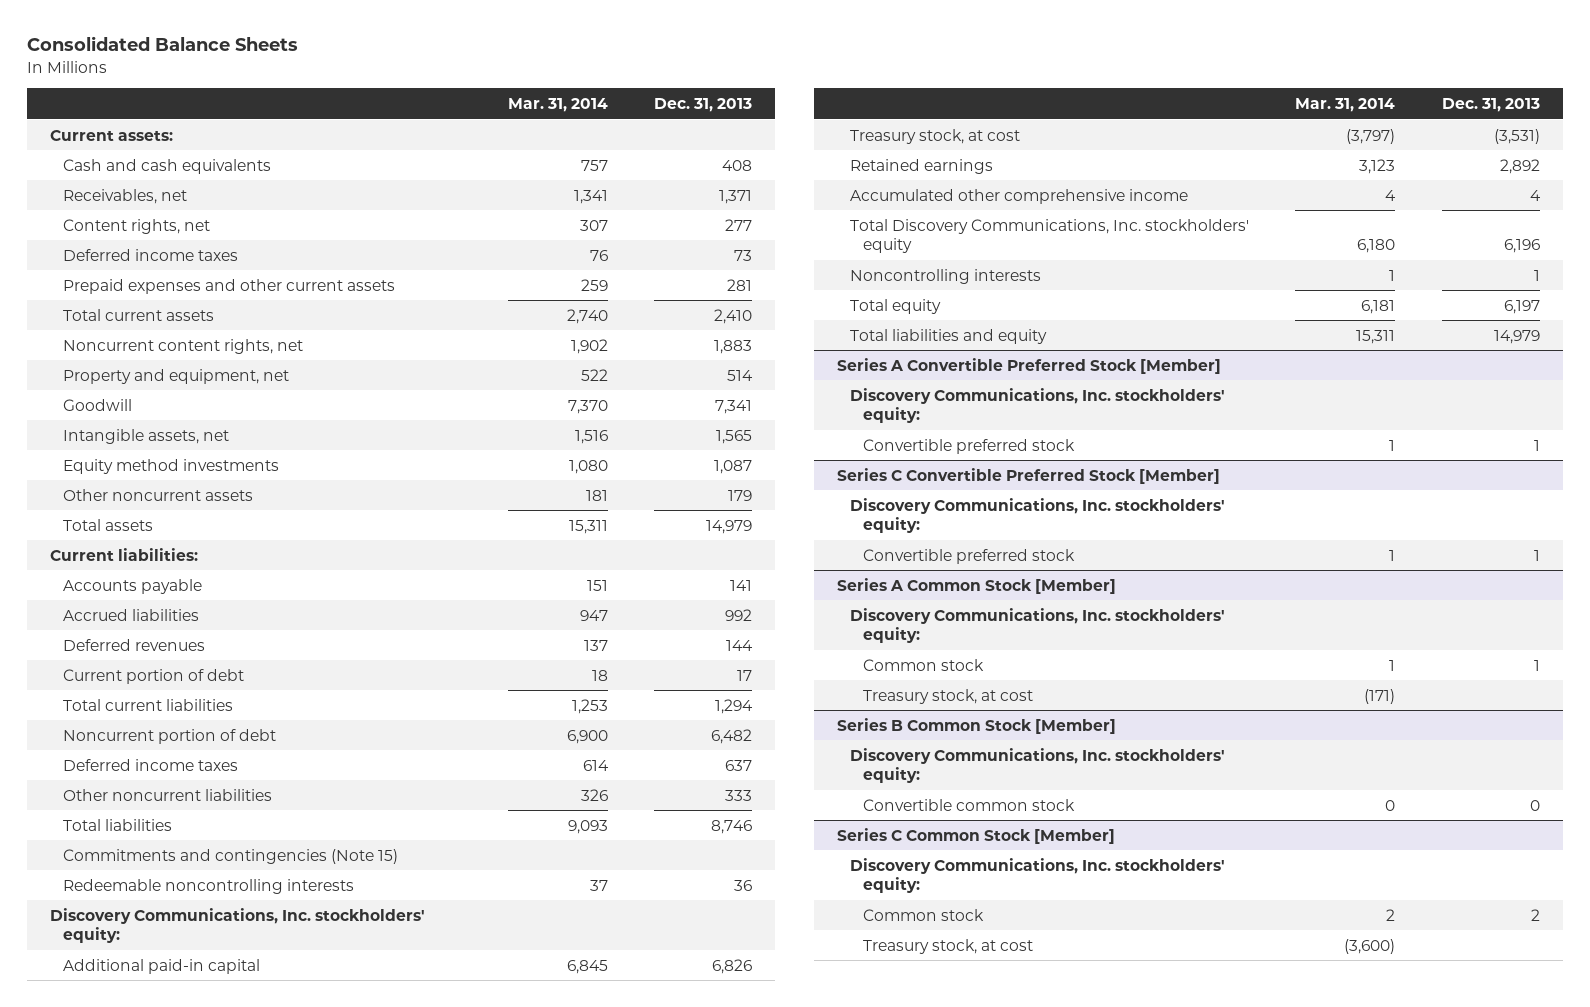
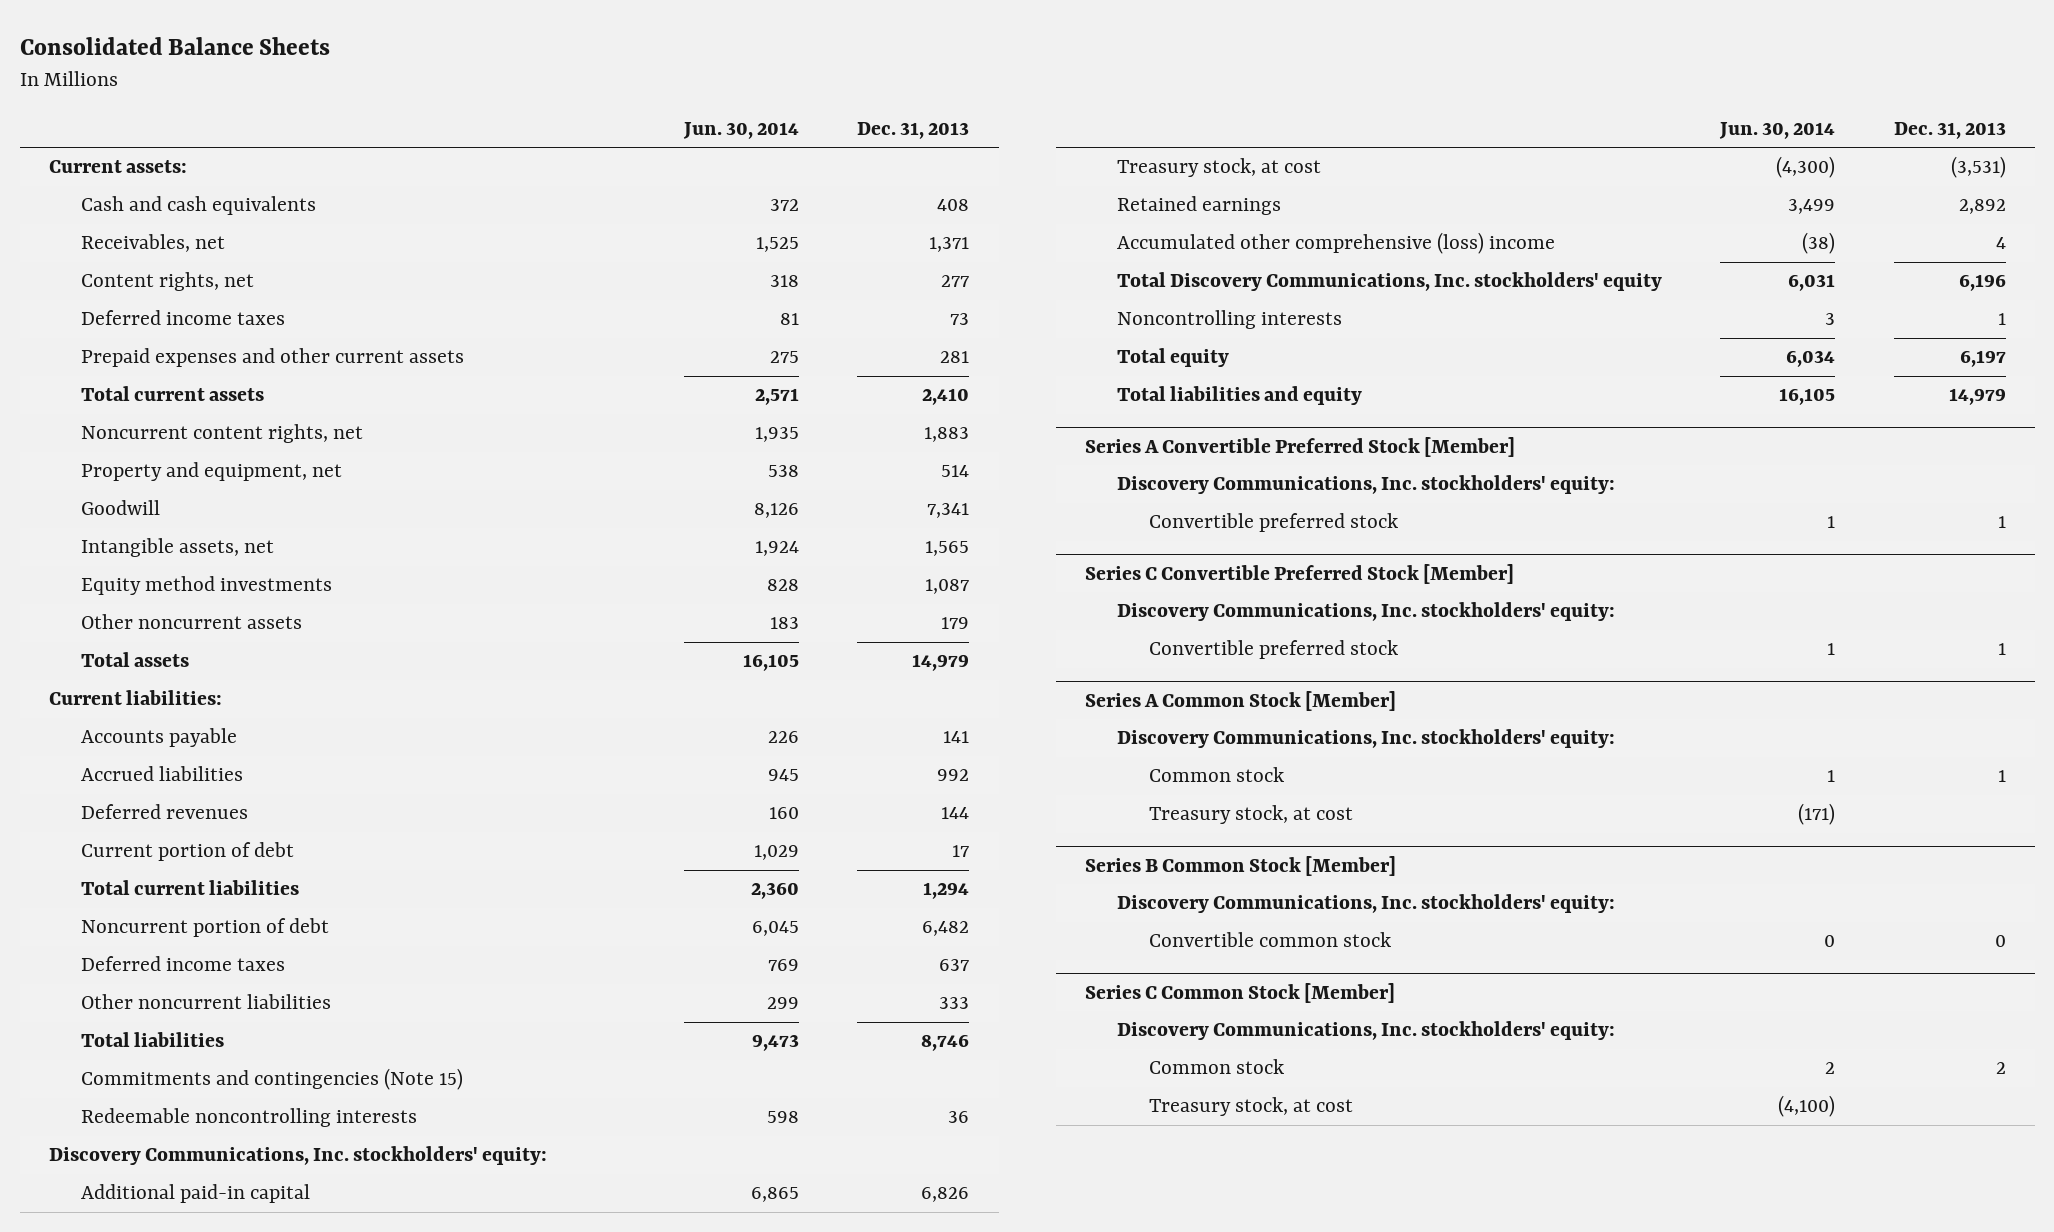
[508,98,609,113] Mar. 31, 2014 -> none
none -> [683,121,800,139] Jun. 30, 2014
[850,188,1189,204] Accumulated other comprehensive income -> [1117,232,1556,255] Accumulated other comprehensive (loss) income

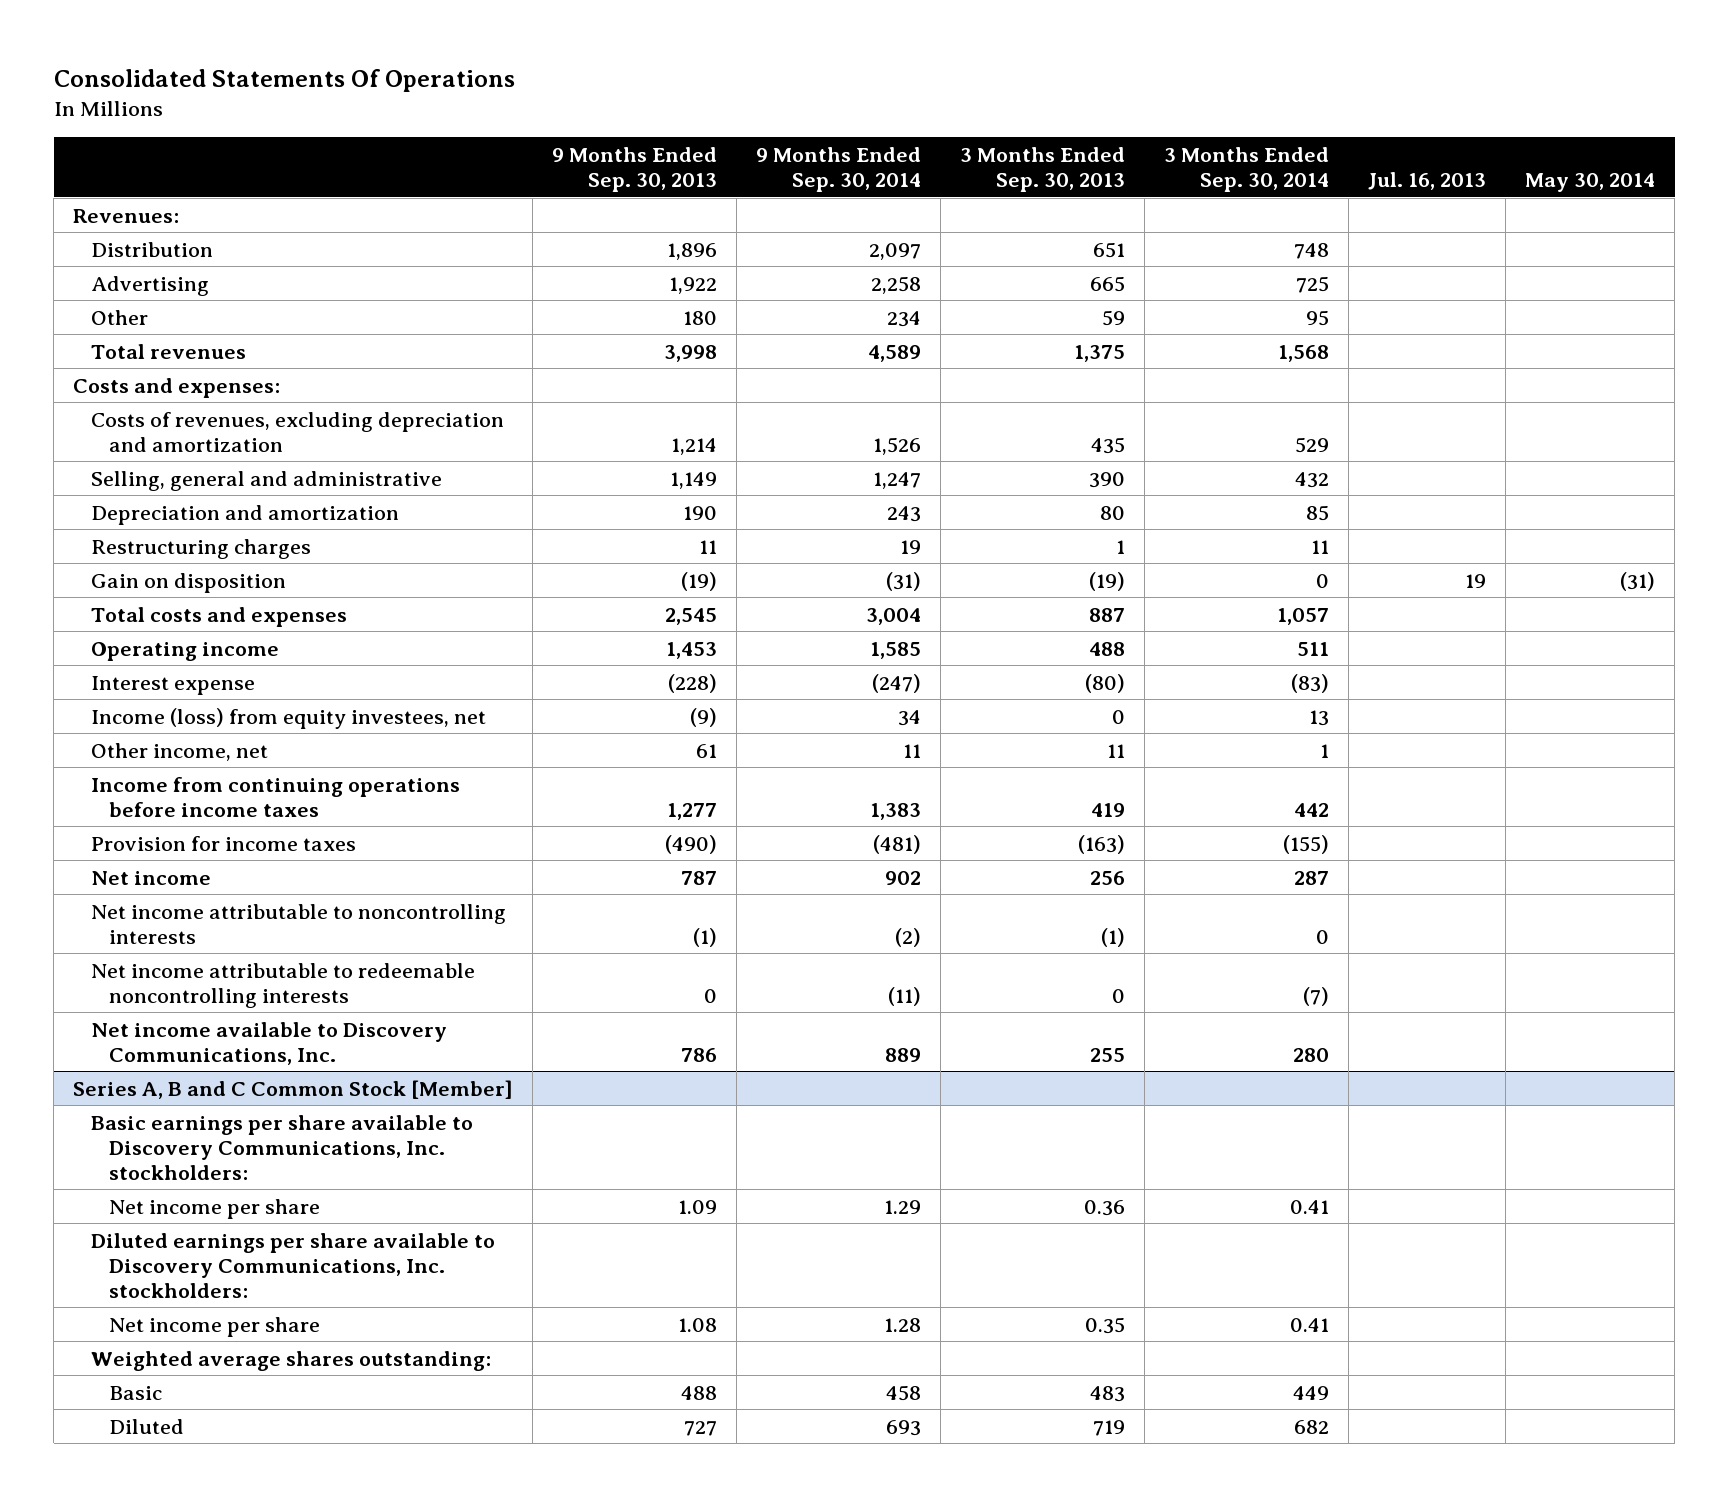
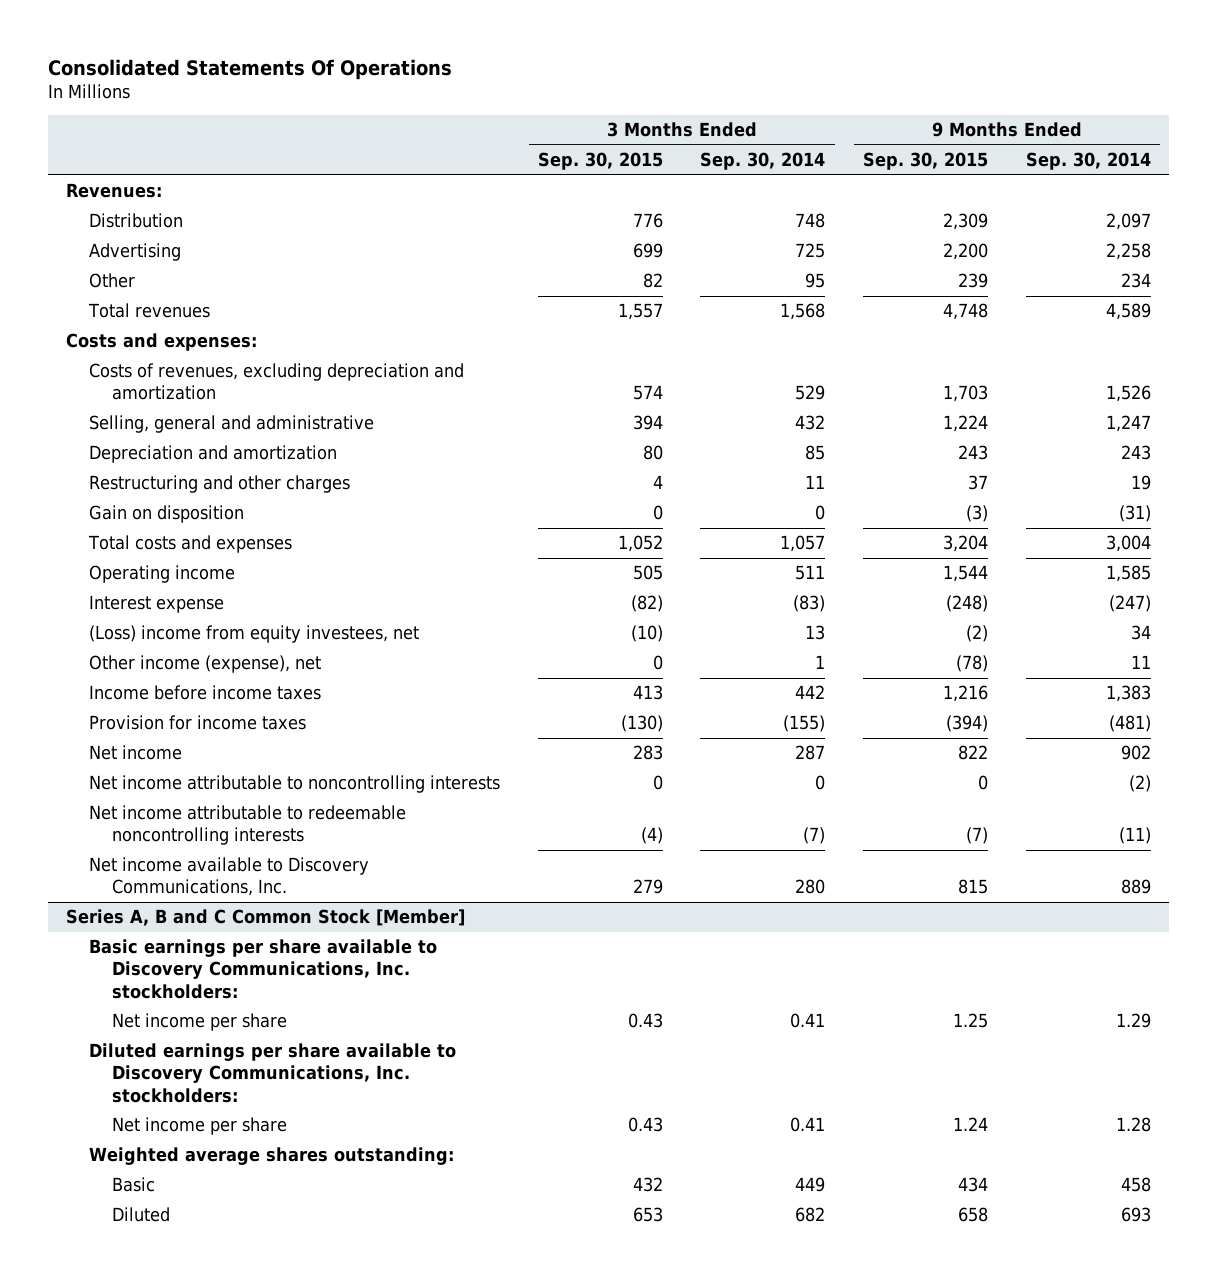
[552,147,718,193] 9 Months Ended Sep. 30, 2013 -> none
[960,147,1126,193] 3 Months Ended Sep. 30, 2013 -> none
[1368,172,1487,191] Jul. 16, 2013 -> none
[1525,173,1656,193] May 30, 2014 -> none
none -> [537,152,663,171] Sep. 30, 2015
none -> [863,152,989,171] Sep. 30, 2015
[91,538,312,559] Restructuring charges -> [89,475,351,494] Restructuring and other charges
[91,707,487,729] Income (loss) from equity investees, net -> [89,625,420,644] (Loss) income from equity investees, net
[91,742,269,761] Other income, net -> [89,655,322,674] Other income (expense), net
[91,776,461,817] Income from continuing operations before income taxes -> [89,685,322,701] Income before income taxes

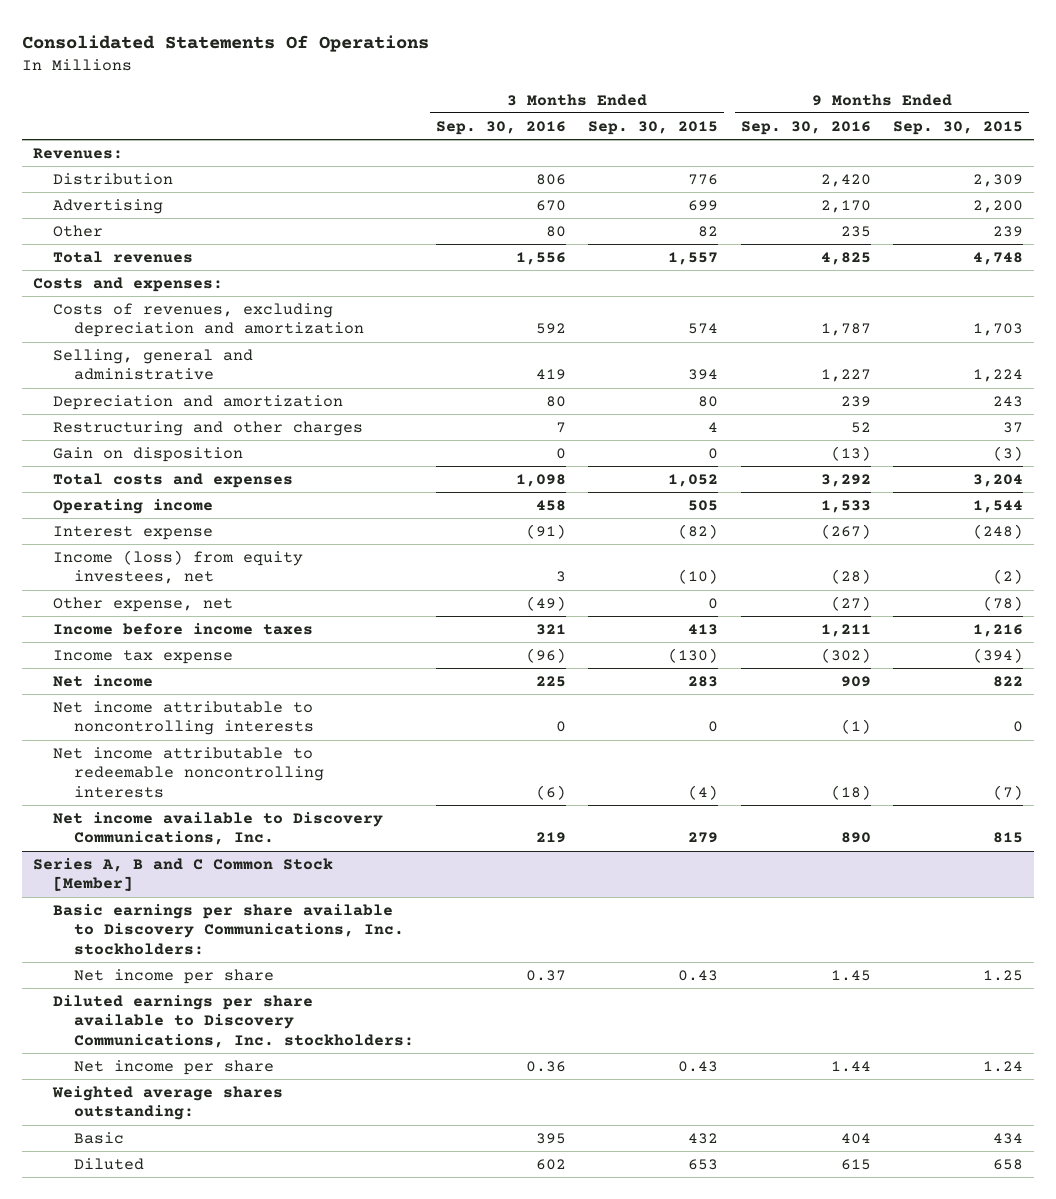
[700,152,826,171] Sep. 30, 2014 -> none
[1025,152,1151,171] Sep. 30, 2014 -> none
none -> [435,120,566,135] Sep. 30, 2016
none -> [740,120,871,135] Sep. 30, 2016
[89,625,420,644] (Loss) income from equity investees, net -> [53,549,304,585] Income (loss) from equity investees, net
[89,655,322,674] Other income (expense), net -> [53,596,234,612] Other expense, net
[89,715,307,731] Provision for income taxes -> [53,649,234,664] Income tax expense

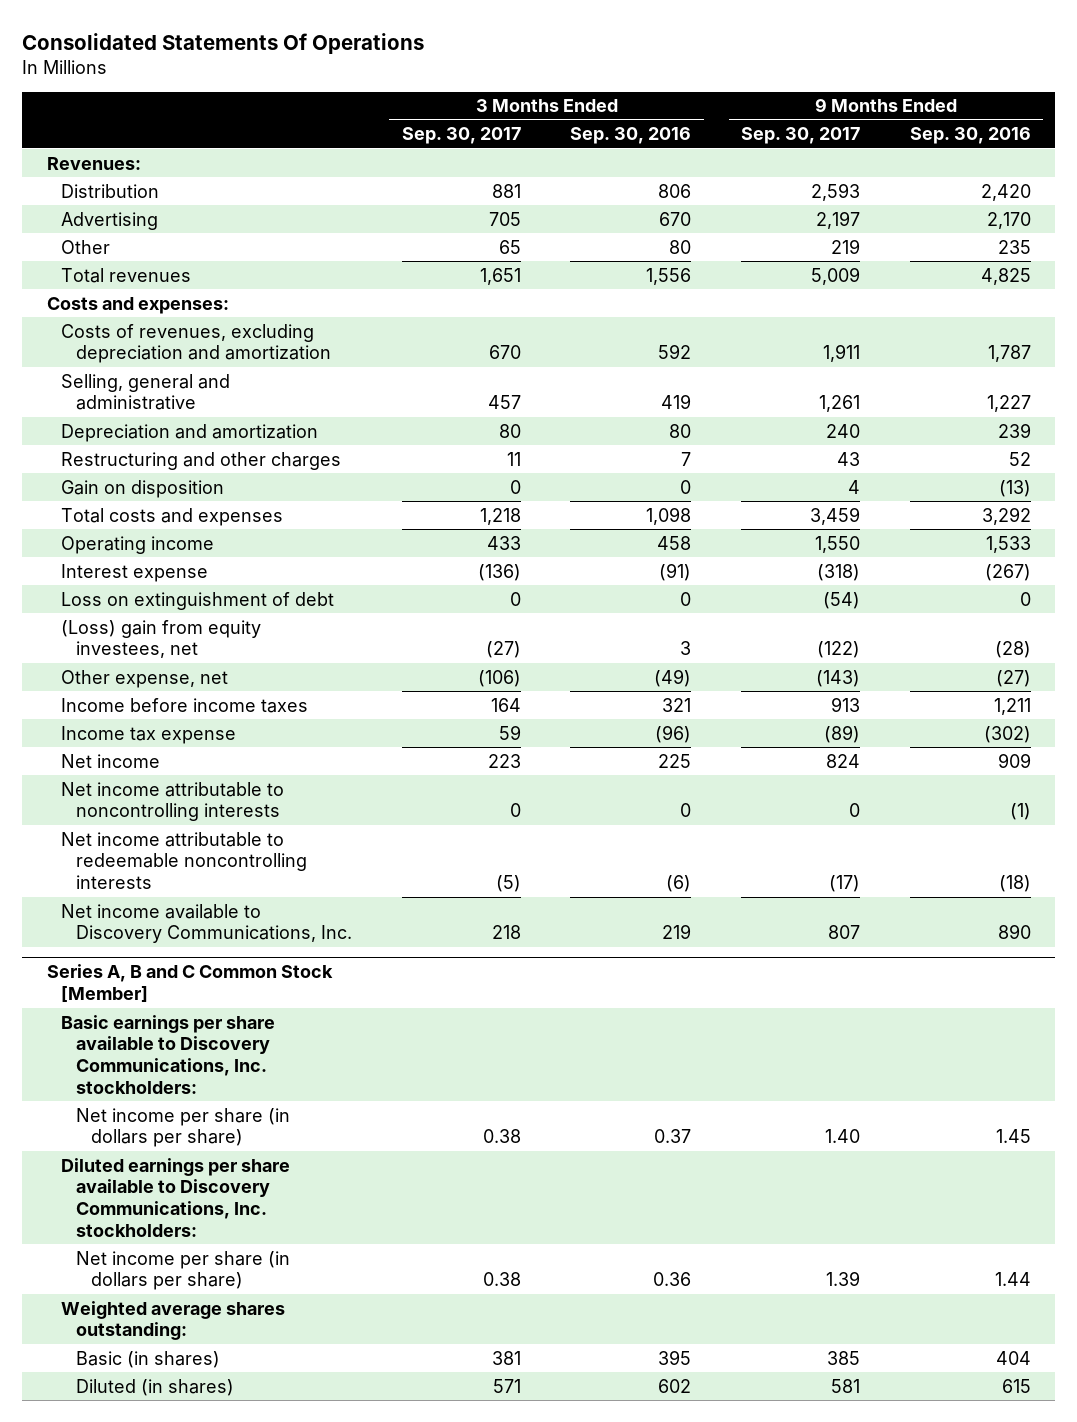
[588,120,719,135] Sep. 30, 2015 -> none
[893,120,1024,135] Sep. 30, 2015 -> none
none -> [401,127,521,145] Sep. 30, 2017
none -> [741,127,861,145] Sep. 30, 2017
none -> [61,591,335,610] Loss on extinguishment of debt
[53,549,304,585] Income (loss) from equity investees, net -> [61,619,262,659] (Loss) gain from equity investees, net
[73,968,274,984] Net income per share -> [76,1107,291,1148] Net income per share (in dollars per share)
[73,1059,274,1075] Net income per share -> [76,1250,291,1291] Net income per share (in dollars per share)
[73,1131,124,1144] Basic -> [76,1350,221,1368] Basic (in shares)
[73,1157,144,1170] Diluted -> [76,1378,235,1396] Diluted (in shares)

